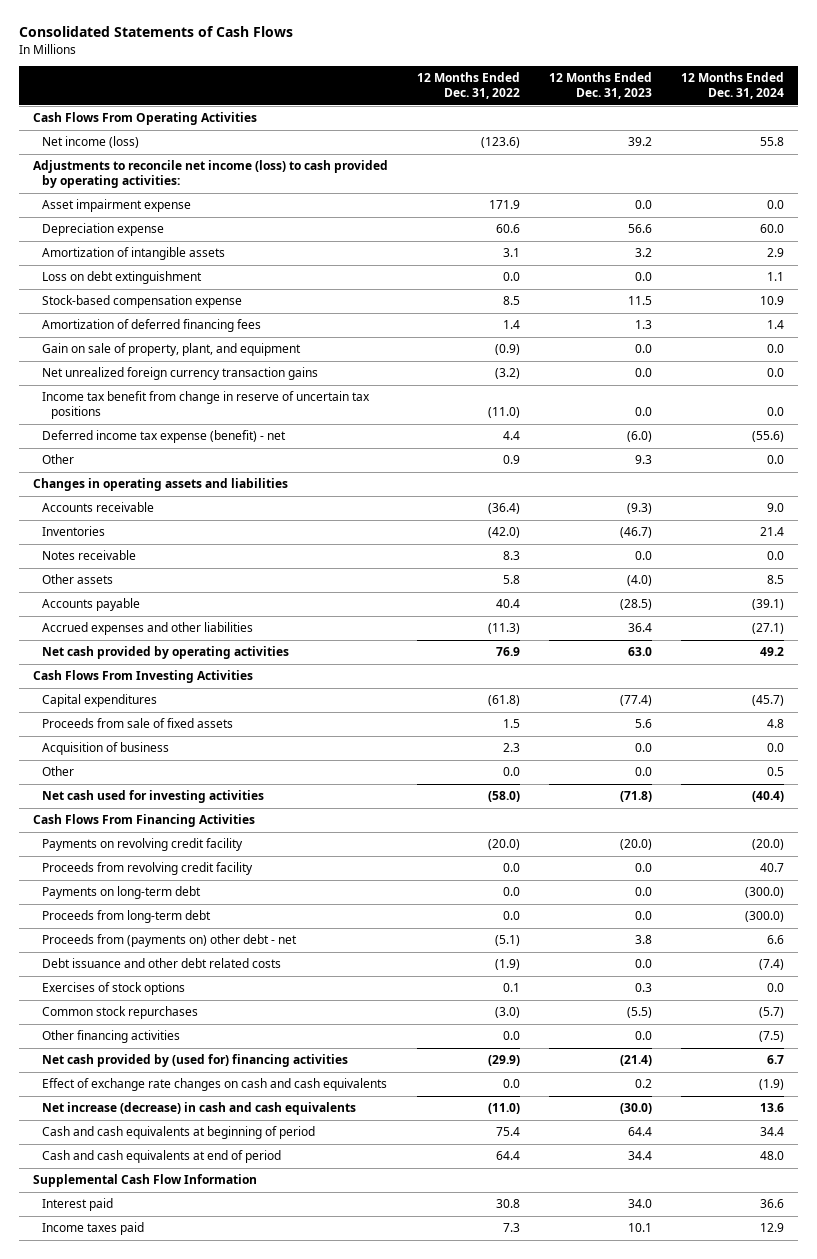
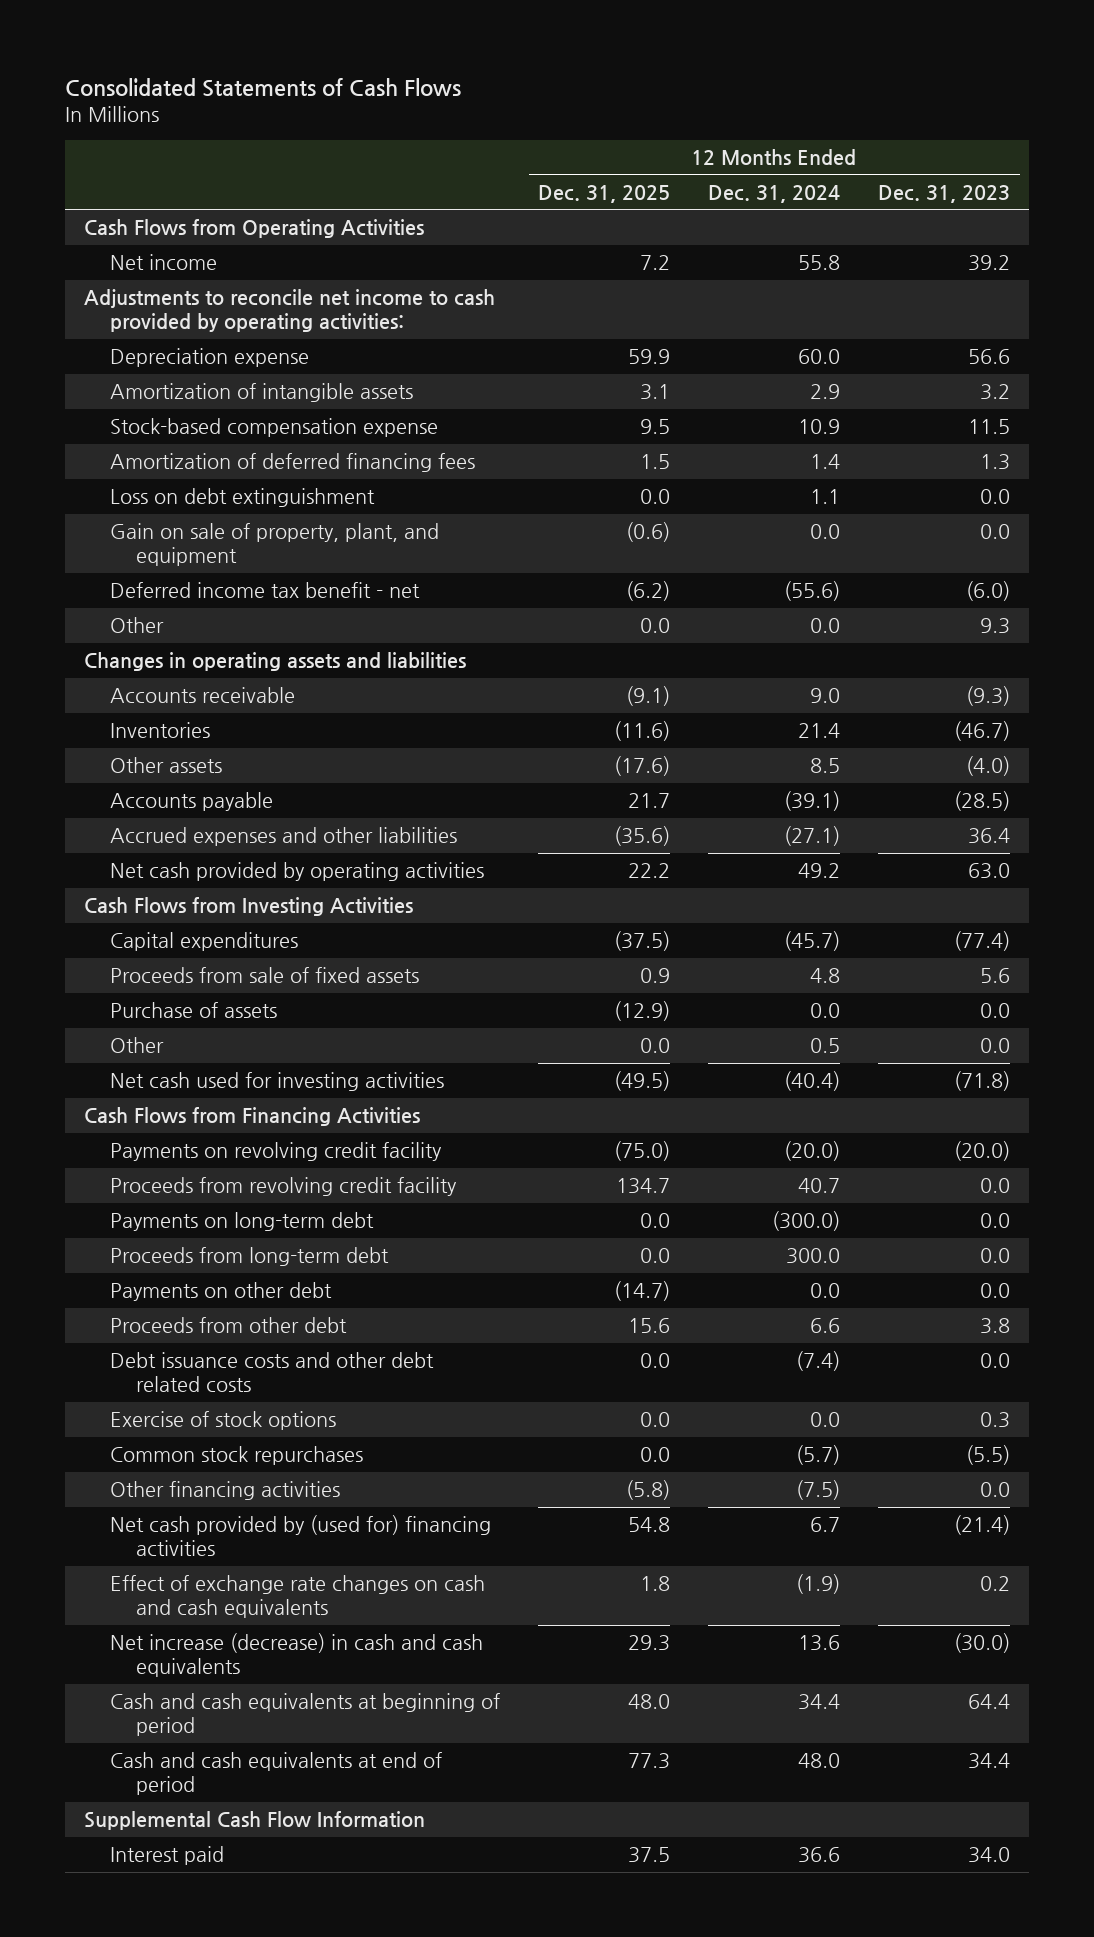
[416,72,520,100] 12 Months Ended Dec. 31, 2022 -> none
none -> [538,184,671,203] Dec. 31, 2025
[42,199,192,213] Asset impairment expense -> none
[33,112,258,126] Cash Flows From Operating Activities -> [84,219,425,239] Cash Flows from Operating Activities
[42,136,140,149] Net income (loss) -> [109,254,217,271] Net income
[33,160,389,189] Adjustments to reconcile net income (loss) to cash provided by operating activities: -> [84,289,496,333] Adjustments to reconcile net income to cash provided by operating activities:
[42,271,203,285] Loss on debt extinguishment -> [109,488,375,508] Loss on debt extinguishment
[42,367,319,381] Net unrealized foreign currency transaction gains -> none
[42,391,371,420] Income tax benefit from change in reserve of uncertain tax positions -> none
[42,430,287,444] Deferred income tax expense (benefit) - net -> [109,582,420,599] Deferred income tax benefit - net
[42,550,137,561] Notes receivable -> none
[33,670,254,684] Cash Flows From Investing Activities -> [84,897,414,917] Cash Flows from Investing Activities
[42,742,170,756] Acquisition of business -> none
none -> [109,1002,277,1019] Purchase of assets
[33,814,256,828] Cash Flows From Financing Activities -> [84,1107,421,1127] Cash Flows from Financing Activities
[744,911,784,923] (300.0) -> [786,1248,841,1265] 300.0
none -> [109,1282,332,1302] Payments on other debt
[42,934,298,948] Proceeds from (payments on) other debt - net -> [109,1317,347,1334] Proceeds from other debt
[42,958,282,969] Debt issuance and other debt related costs -> [109,1352,434,1393] Debt issuance costs and other debt related costs
[42,982,186,996] Exercises of stock options -> [109,1411,336,1431] Exercise of stock options
[42,1222,145,1236] Income taxes paid -> none

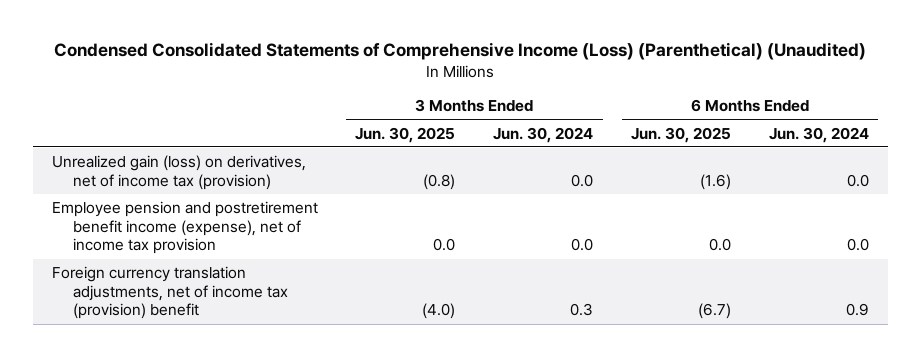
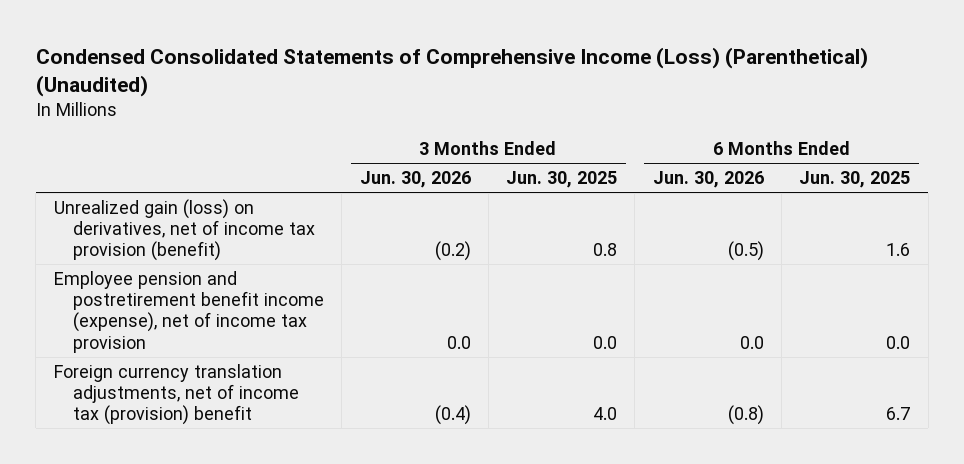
[493,126,594,143] Jun. 30, 2024 -> none
[768,126,869,143] Jun. 30, 2024 -> none
none -> [359,171,471,189] Jun. 30, 2026
none -> [652,171,764,189] Jun. 30, 2026
[51,155,306,190] Unrealized gain (loss) on derivatives, net of income tax (provision) -> [53,198,315,262] Unrealized gain (loss) on derivatives, net of income tax provision (benefit)
[423,173,456,190] (0.8) -> [593,243,618,257] 0.8
[700,173,732,190] (1.6) -> [886,243,911,257] 1.6
[422,303,456,320] (4.0) -> [593,407,618,421] 4.0
[698,303,732,320] (6.7) -> [886,407,911,421] 6.7

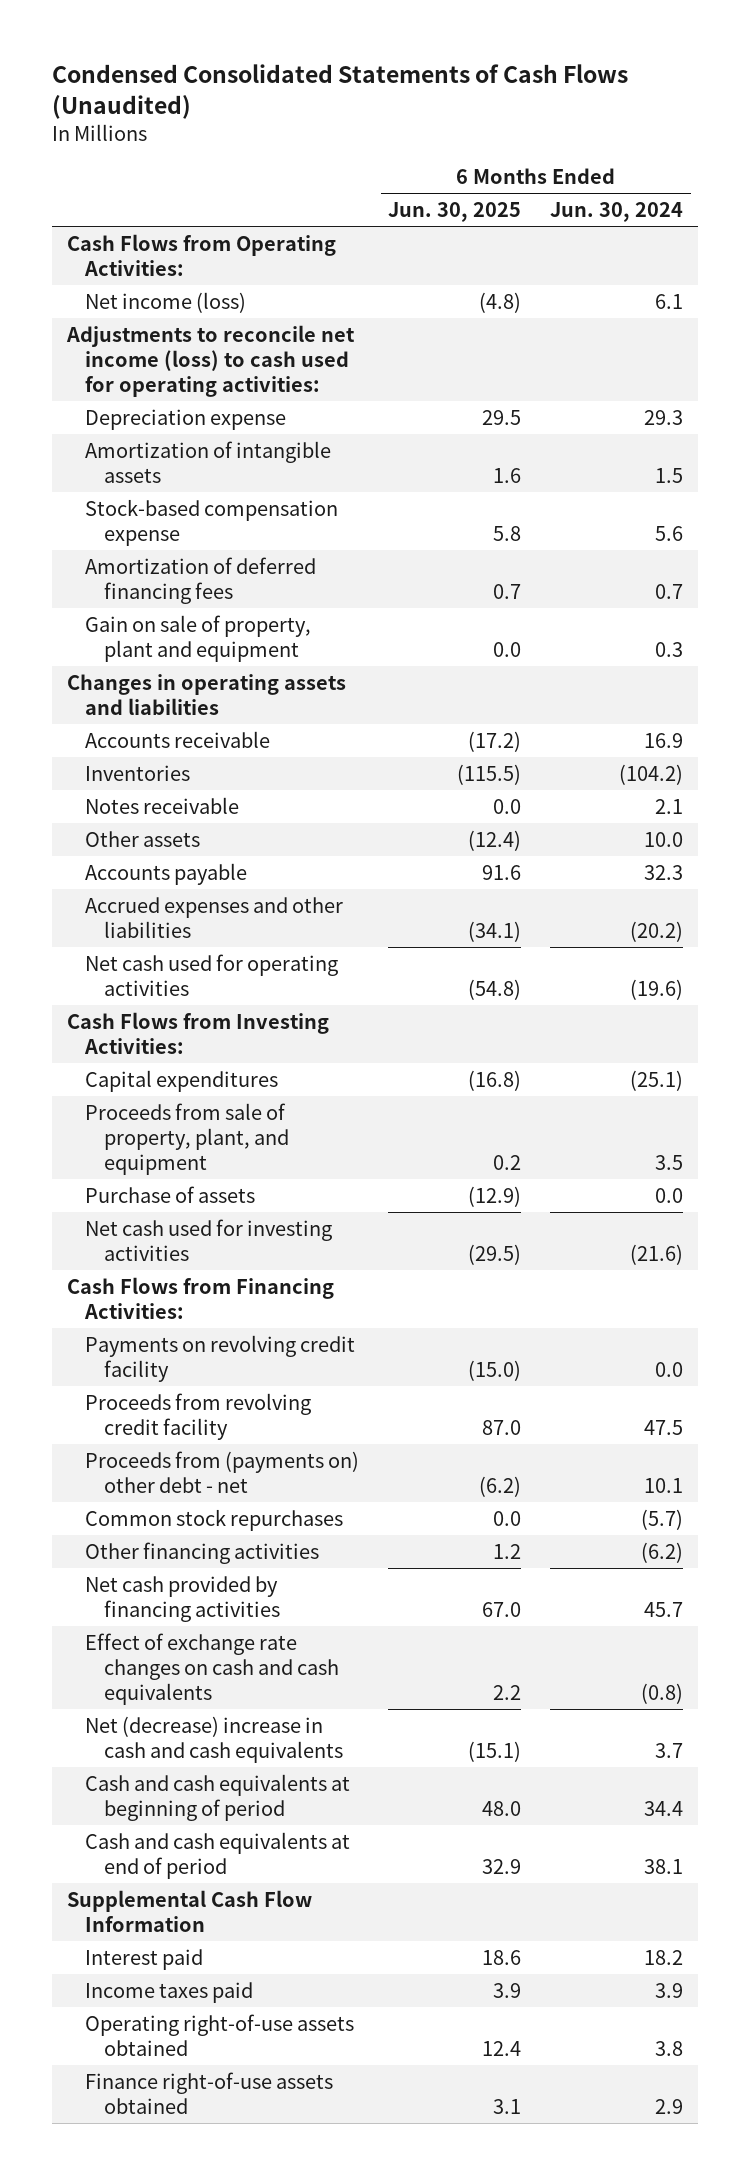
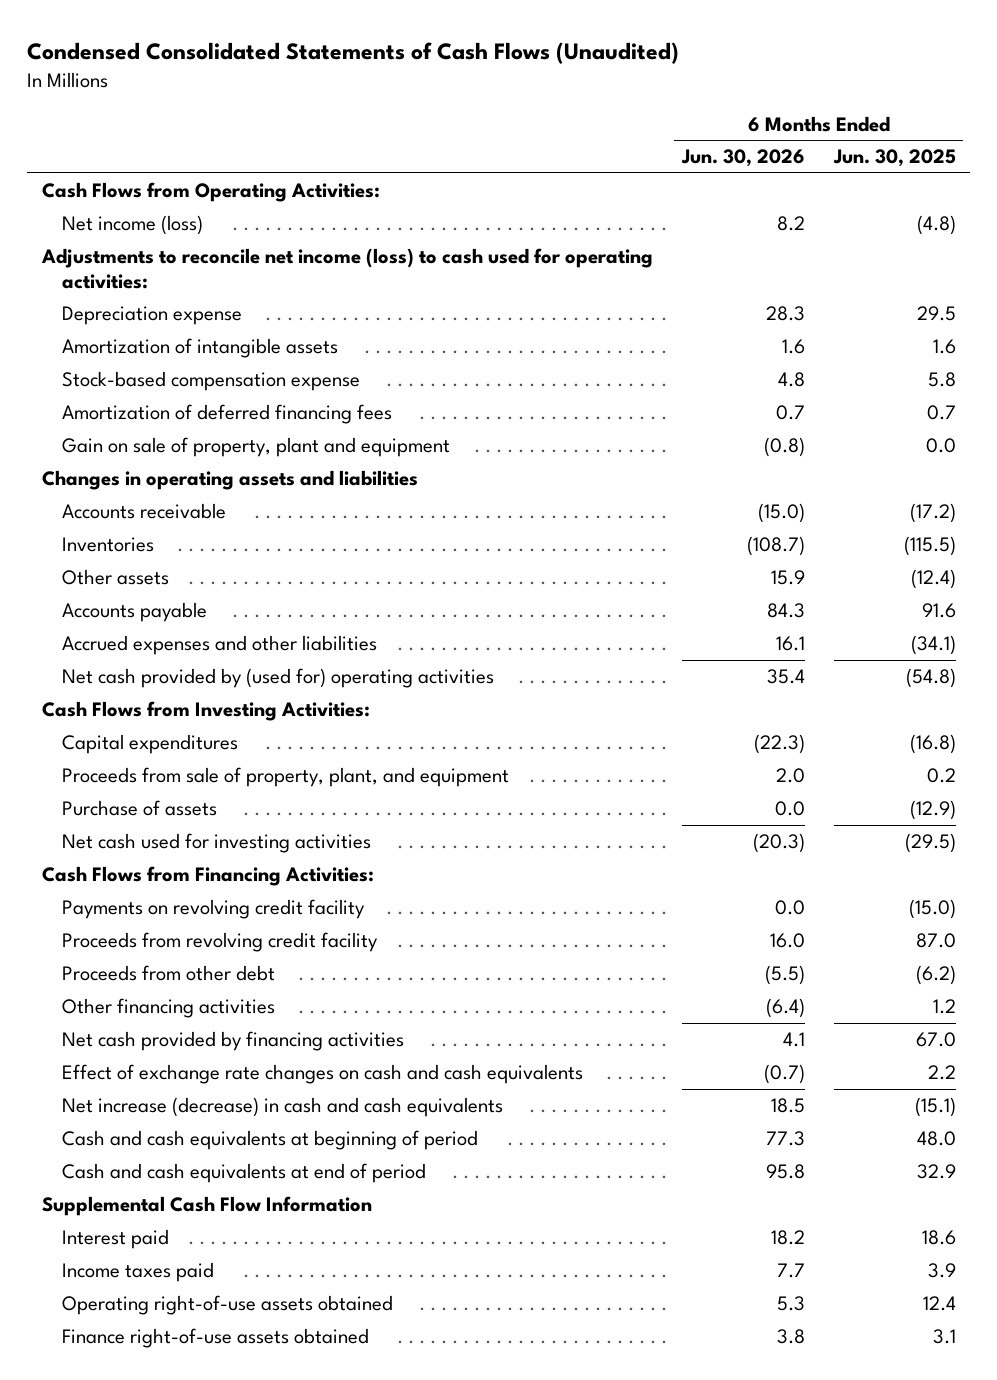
[550,202,684,223] Jun. 30, 2024 -> none
none -> [680,149,805,168] Jun. 30, 2026
[85,796,240,814] Notes receivable -> none
[85,953,339,996] Net cash used for operating activities -> [61,668,494,689] Net cash provided by (used for) operating activities
[85,1508,344,1531] Common stock repurchases -> none
[85,1450,360,1493] Proceeds from (payments on) other debt - net -> [61,965,275,982] Proceeds from other debt
[85,1715,343,1763] Net (decrease) increase in cash and cash equivalents -> [61,1097,503,1118] Net increase (decrease) in cash and cash equivalents

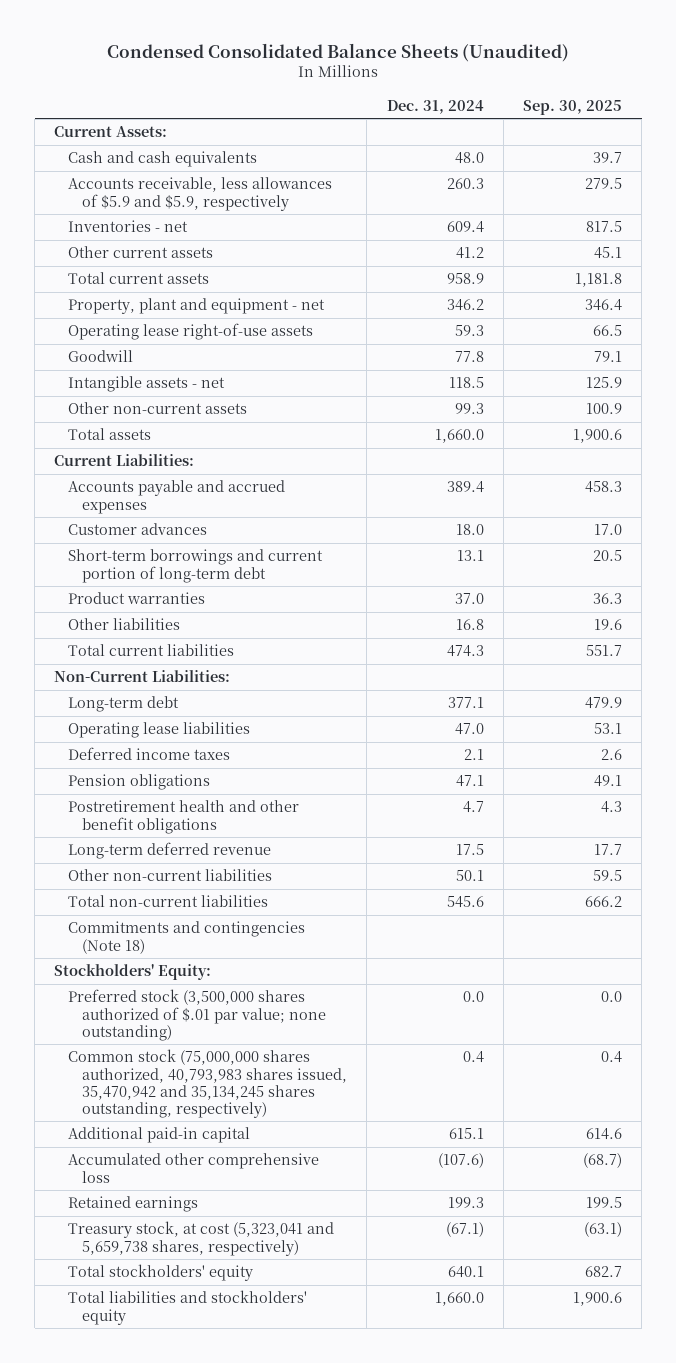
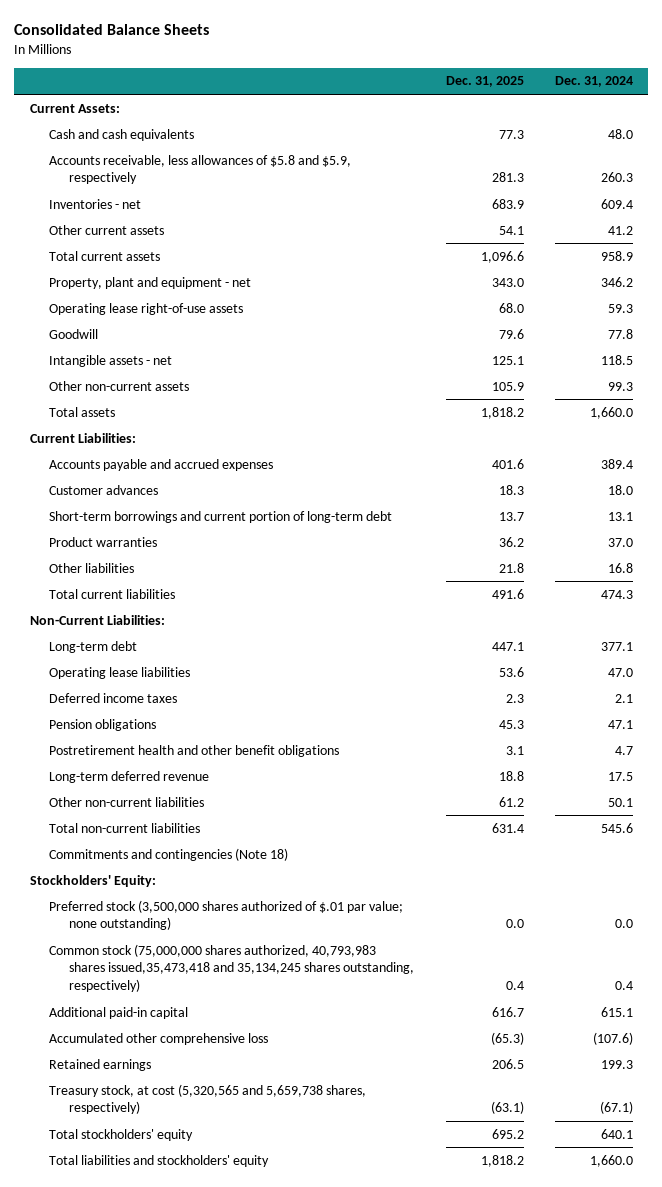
[107,42,570,62] Condensed Consolidated Balance Sheets (Unaudited) -> [13,24,209,36] Consolidated Balance Sheets
[522,99,622,115] Sep. 30, 2025 -> none
none -> [445,76,524,88] Dec. 31, 2025
[68,177,333,211] Accounts receivable, less allowances of $5.9 and $5.9, respectively -> [49,154,352,185] Accounts receivable, less allowances of $5.8 and $5.9, respectively
[68,1049,348,1118] Common stock (75,000,000 shares authorized, 40,793,983 shares issued, 35,470,942 and 35,134,245 shares outstanding, respectively) -> [49,943,415,993] Common stock (75,000,000 shares authorized, 40,793,983 shares issued,35,473,418 and 35,134,245 shares outstanding, respectively)
[68,1221,335,1256] Treasury stock, at cost (5,323,041 and 5,659,738 shares, respectively) -> [49,1083,367,1115] Treasury stock, at cost (5,320,565 and 5,659,738 shares, respectively)

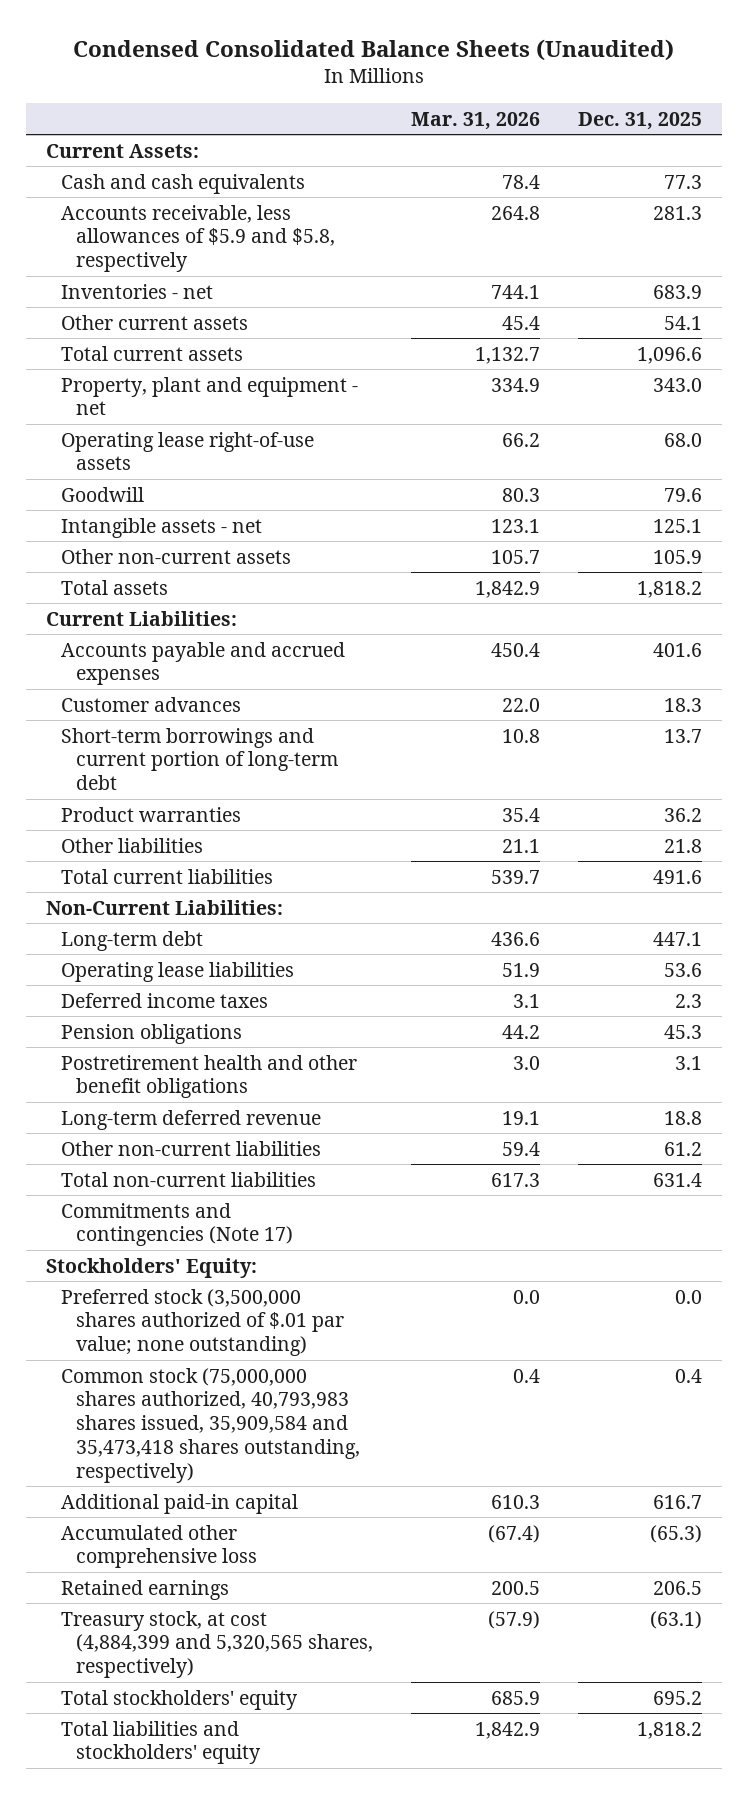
[13,24,209,36] Consolidated Balance Sheets -> [72,38,674,61] Condensed Consolidated Balance Sheets (Unaudited)
[554,76,633,88] Dec. 31, 2024 -> none
none -> [410,111,540,130] Mar. 31, 2026
[49,154,352,185] Accounts receivable, less allowances of $5.8 and $5.9, respectively -> [60,204,335,273] Accounts receivable, less allowances of $5.9 and $5.8, respectively
[49,847,289,861] Commitments and contingencies (Note 18) -> [60,1202,293,1247] Commitments and contingencies (Note 17)
[49,943,415,993] Common stock (75,000,000 shares authorized, 40,793,983 shares issued,35,473,418 and 35,134,245 shares outstanding, respectively) -> [60,1367,360,1483] Common stock (75,000,000 shares authorized, 40,793,983 shares issued, 35,909,584 and 35,473,418 shares outstanding, respectively)
[49,1083,367,1115] Treasury stock, at cost (5,320,565 and 5,659,738 shares, respectively) -> [60,1610,373,1679] Treasury stock, at cost (4,884,399 and 5,320,565 shares, respectively)

